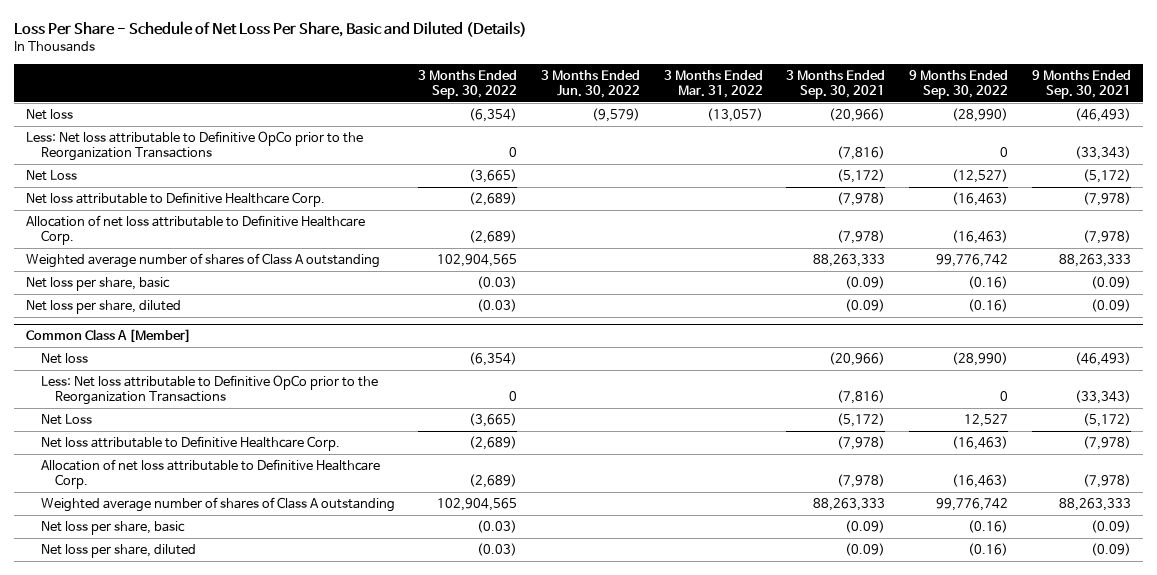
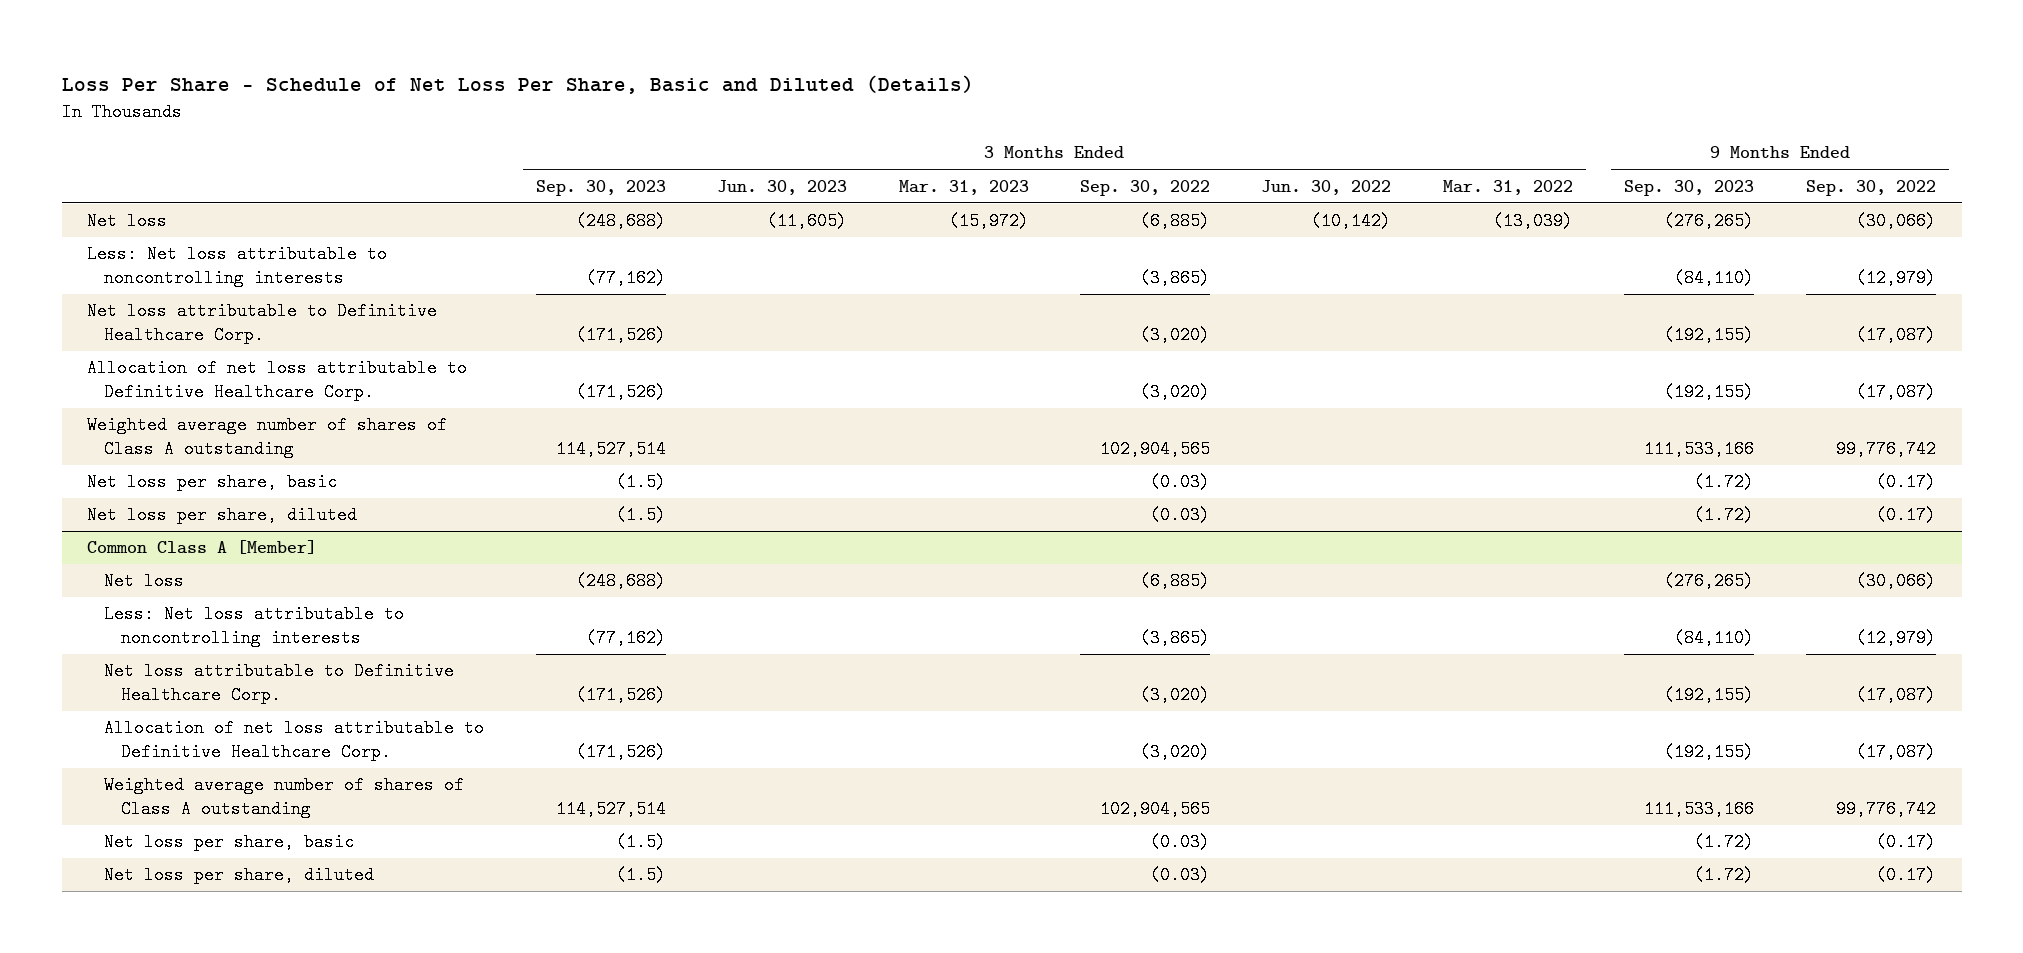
[786,69,886,100] 3 Months Ended Sep. 30, 2021 -> none
[1031,69,1131,100] 9 Months Ended Sep. 30, 2021 -> none
none -> [535,179,666,196] Sep. 30, 2023
none -> [717,179,848,195] Jun. 30, 2023
none -> [898,179,1029,195] Mar. 31, 2023
none -> [1624,179,1755,196] Sep. 30, 2023
[26,130,364,161] Less: Net loss attributable to Definitive OpCo prior to the Reorganization Transactions -> none
[469,107,518,122] (6,354) -> [1139,212,1210,231] (6,885)
[592,107,641,122] (9,579) -> [1311,212,1392,231] (10,142)
[706,107,763,122] (13,057) -> [1492,212,1573,231] (13,039)
[952,107,1009,122] (28,990) -> [1855,212,1936,231] (30,066)
[26,169,78,181] Net Loss -> [87,245,388,288] Less: Net loss attributable to noncontrolling interests
[469,168,518,183] (3,665) -> [1139,269,1210,288] (3,865)
[952,168,1009,183] (12,527) -> [1855,269,1936,288] (12,979)
[469,191,518,206] (2,689) -> [1139,326,1210,345] (3,020)
[952,191,1009,206] (16,463) -> [1855,326,1936,345] (17,087)
[469,229,518,244] (2,689) -> [1139,383,1210,402] (3,020)
[952,229,1009,244] (16,463) -> [1855,383,1936,402] (17,087)
[968,275,1009,289] (0.16) -> [1875,473,1936,492] (0.17)
[968,298,1009,312] (0.16) -> [1875,506,1936,525] (0.17)
[40,374,378,405] Less: Net loss attributable to Definitive OpCo prior to the Reorganization Transactions -> none
[469,351,518,366] (6,354) -> [1139,572,1210,591] (6,885)
[952,351,1009,366] (28,990) -> [1855,572,1936,591] (30,066)
[40,413,92,425] Net Loss -> [104,605,405,648] Less: Net loss attributable to noncontrolling interests
[469,412,518,427] (3,665) -> [1139,629,1210,648] (3,865)
[964,413,1009,427] 12,527 -> [1855,629,1936,648] (12,979)
[469,435,518,450] (2,689) -> [1139,686,1210,705] (3,020)
[952,435,1009,450] (16,463) -> [1855,686,1936,705] (17,087)
[469,473,518,488] (2,689) -> [1139,743,1210,762] (3,020)
[952,473,1009,488] (16,463) -> [1855,743,1936,762] (17,087)
[968,519,1009,533] (0.16) -> [1875,833,1936,852] (0.17)
[968,542,1009,556] (0.16) -> [1875,866,1936,885] (0.17)

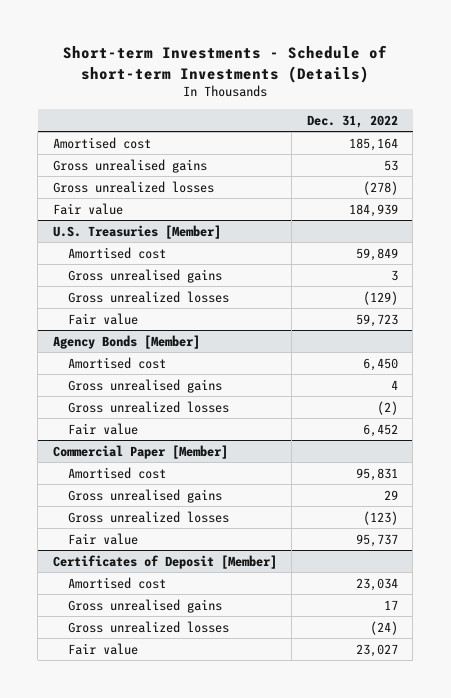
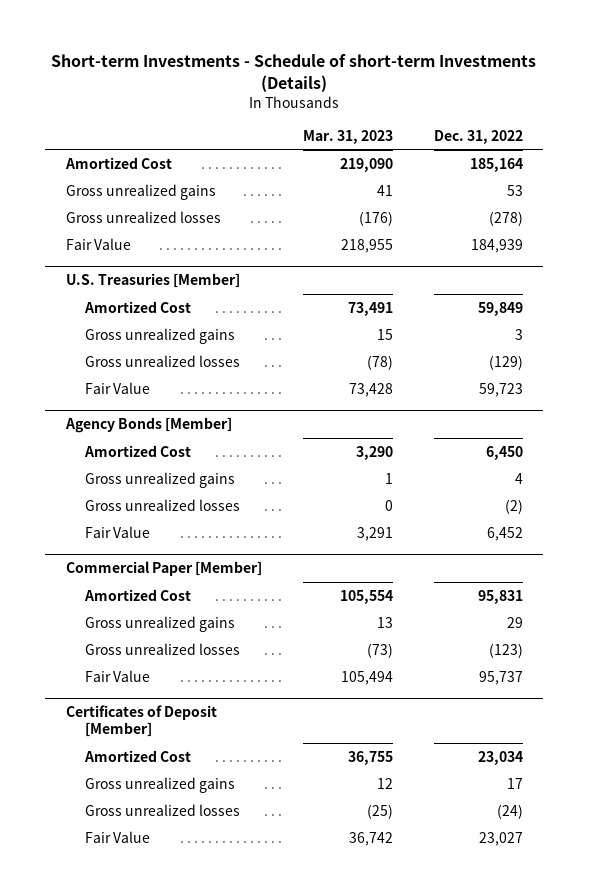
none -> [302,129,393,144] Mar. 31, 2023
[52,136,151,149] Amortised cost -> [64,156,172,169] Amortized Cost
[52,158,207,173] Gross unrealised gains -> [65,183,216,200] Gross unrealized gains
[52,202,123,215] Fair value -> [65,237,131,250] Fair Value
[68,246,167,259] Amortised cost -> [84,300,192,313] Amortized Cost
[68,268,223,283] Gross unrealised gains -> [85,327,236,344] Gross unrealized gains
[68,312,139,325] Fair value -> [85,381,151,394] Fair Value
[68,356,167,369] Amortised cost -> [84,444,192,457] Amortized Cost
[68,378,223,393] Gross unrealised gains -> [85,471,236,488] Gross unrealized gains
[68,422,139,435] Fair value -> [85,525,151,538] Fair Value
[68,466,167,479] Amortised cost -> [84,588,192,601] Amortized Cost
[68,488,223,503] Gross unrealised gains -> [85,615,236,632] Gross unrealized gains
[68,532,139,545] Fair value -> [85,669,151,682] Fair Value
[68,576,167,589] Amortised cost -> [84,749,192,762] Amortized Cost
[68,598,223,613] Gross unrealised gains -> [85,776,236,793] Gross unrealized gains
[68,642,139,655] Fair value -> [85,830,151,843] Fair Value

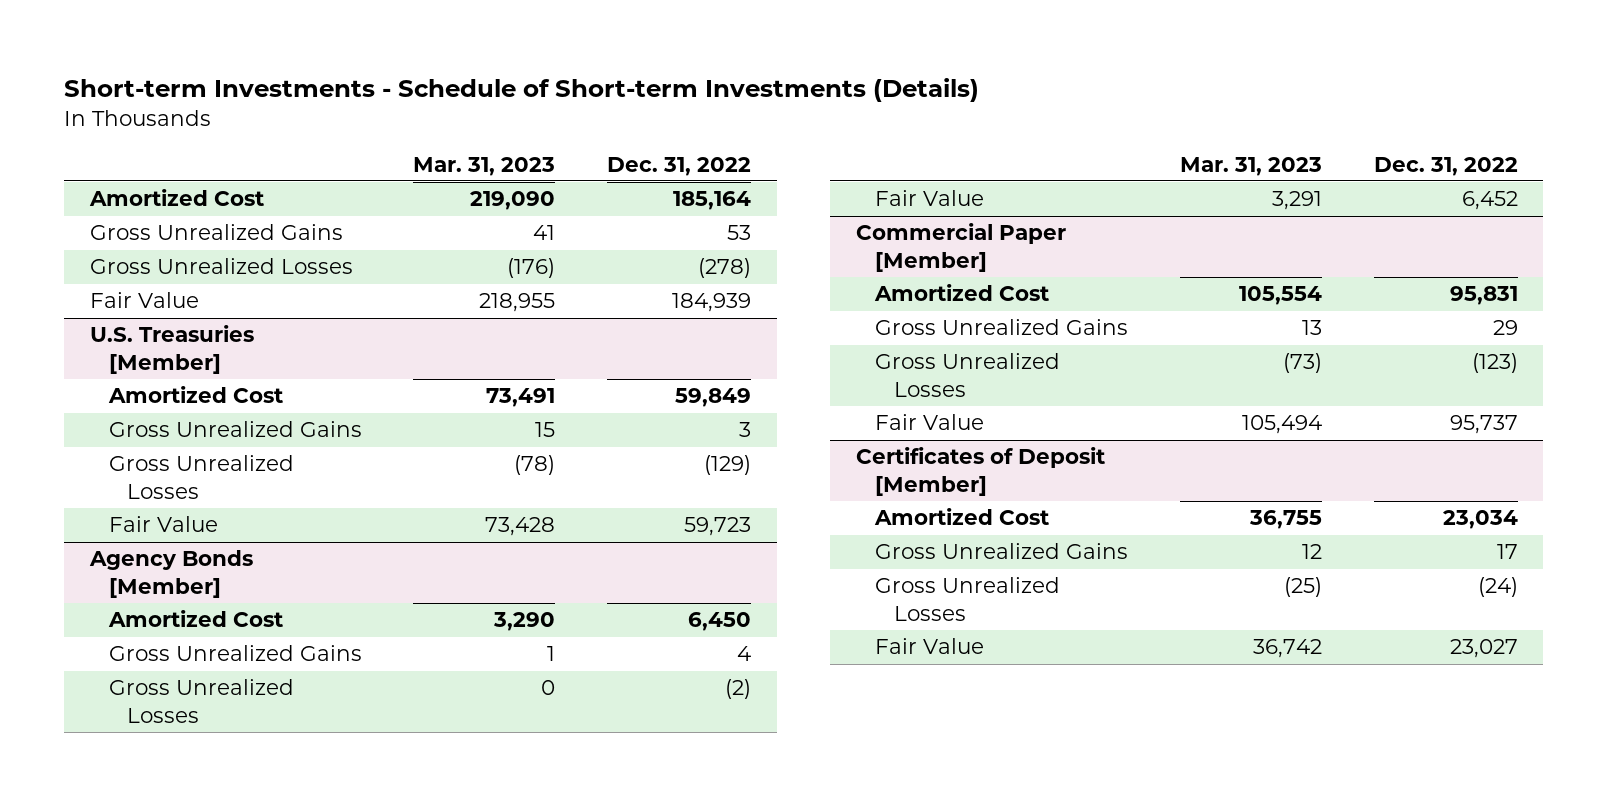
[51,54,537,92] Short-term Investments - Schedule of short-term Investments (Details) -> [64,78,980,103] Short-term Investments - Schedule of Short-term Investments (Details)
[65,183,216,200] Gross unrealized gains -> [89,224,343,241] Gross Unrealized Gains
[65,210,221,223] Gross unrealized losses -> [89,258,353,275] Gross Unrealized Losses
[85,327,236,344] Gross unrealized gains -> [108,421,362,438] Gross Unrealized Gains
[85,354,241,367] Gross unrealized losses -> [108,455,294,499] Gross Unrealized Losses
[85,471,236,488] Gross unrealized gains -> [108,645,362,662] Gross Unrealized Gains
[85,498,241,511] Gross unrealized losses -> [108,679,294,723] Gross Unrealized Losses
[85,615,236,632] Gross unrealized gains -> [874,319,1128,336] Gross Unrealized Gains
[85,642,241,655] Gross unrealized losses -> [874,353,1060,397] Gross Unrealized Losses
[85,776,236,793] Gross unrealized gains -> [874,543,1128,560] Gross Unrealized Gains
[85,803,241,816] Gross unrealized losses -> [874,577,1060,621] Gross Unrealized Losses

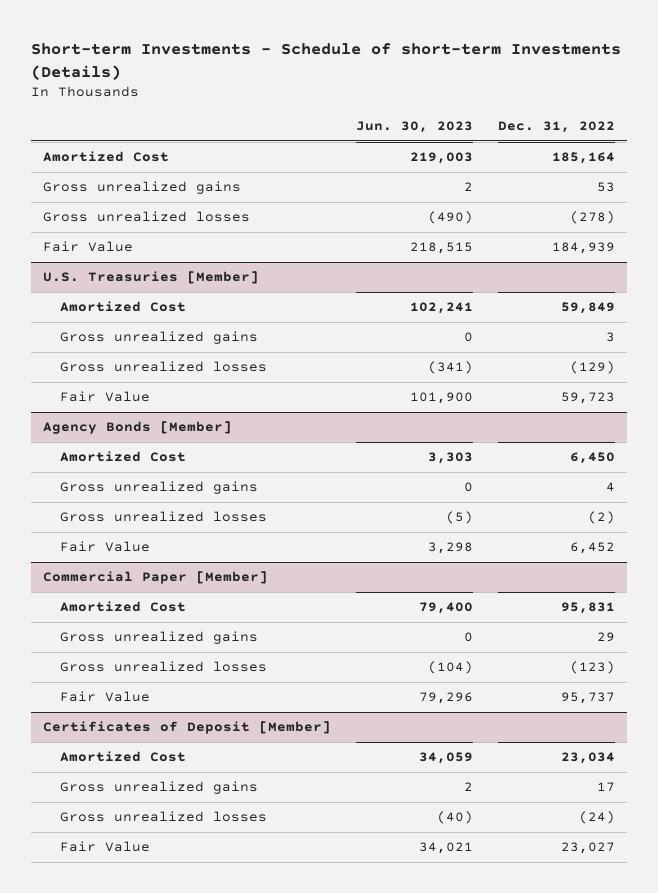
[64,78,980,103] Short-term Investments - Schedule of Short-term Investments (Details) -> [30,42,621,80] Short-term Investments - Schedule of short-term Investments (Details)
[413,156,556,176] Mar. 31, 2023 -> none
none -> [355,121,473,134] Jun. 30, 2023
[89,224,343,241] Gross Unrealized Gains -> [43,181,242,195] Gross unrealized gains
[89,258,353,275] Gross Unrealized Losses -> [43,211,251,223] Gross unrealized losses
[108,421,362,438] Gross Unrealized Gains -> [60,331,259,345] Gross unrealized gains
[108,455,294,499] Gross Unrealized Losses -> [60,361,268,373] Gross unrealized losses
[108,645,362,662] Gross Unrealized Gains -> [60,481,259,495] Gross unrealized gains
[108,679,294,723] Gross Unrealized Losses -> [60,511,268,523] Gross unrealized losses
[874,319,1128,336] Gross Unrealized Gains -> [60,631,259,645] Gross unrealized gains
[874,353,1060,397] Gross Unrealized Losses -> [60,661,268,673] Gross unrealized losses
[874,543,1128,560] Gross Unrealized Gains -> [60,781,259,795] Gross unrealized gains
[874,577,1060,621] Gross Unrealized Losses -> [60,811,268,823] Gross unrealized losses

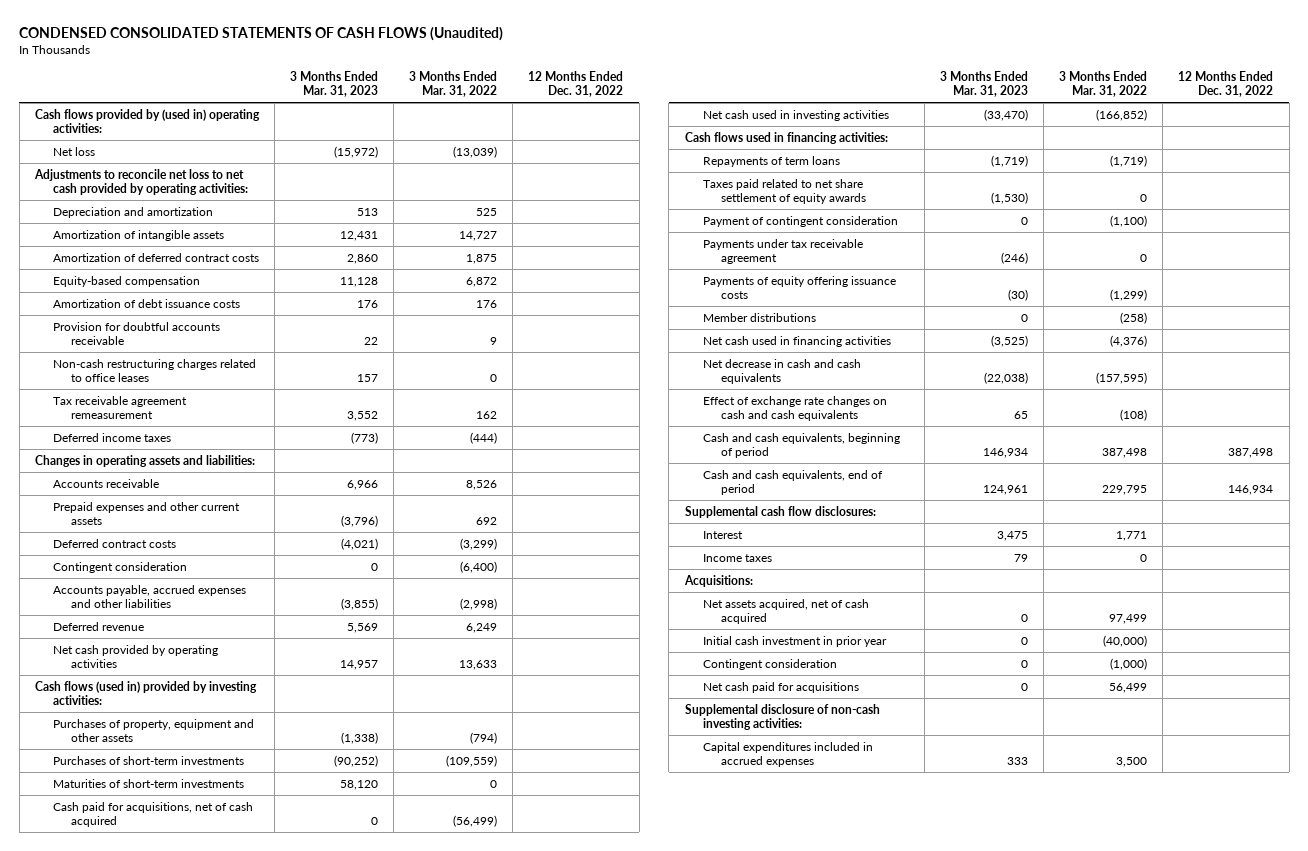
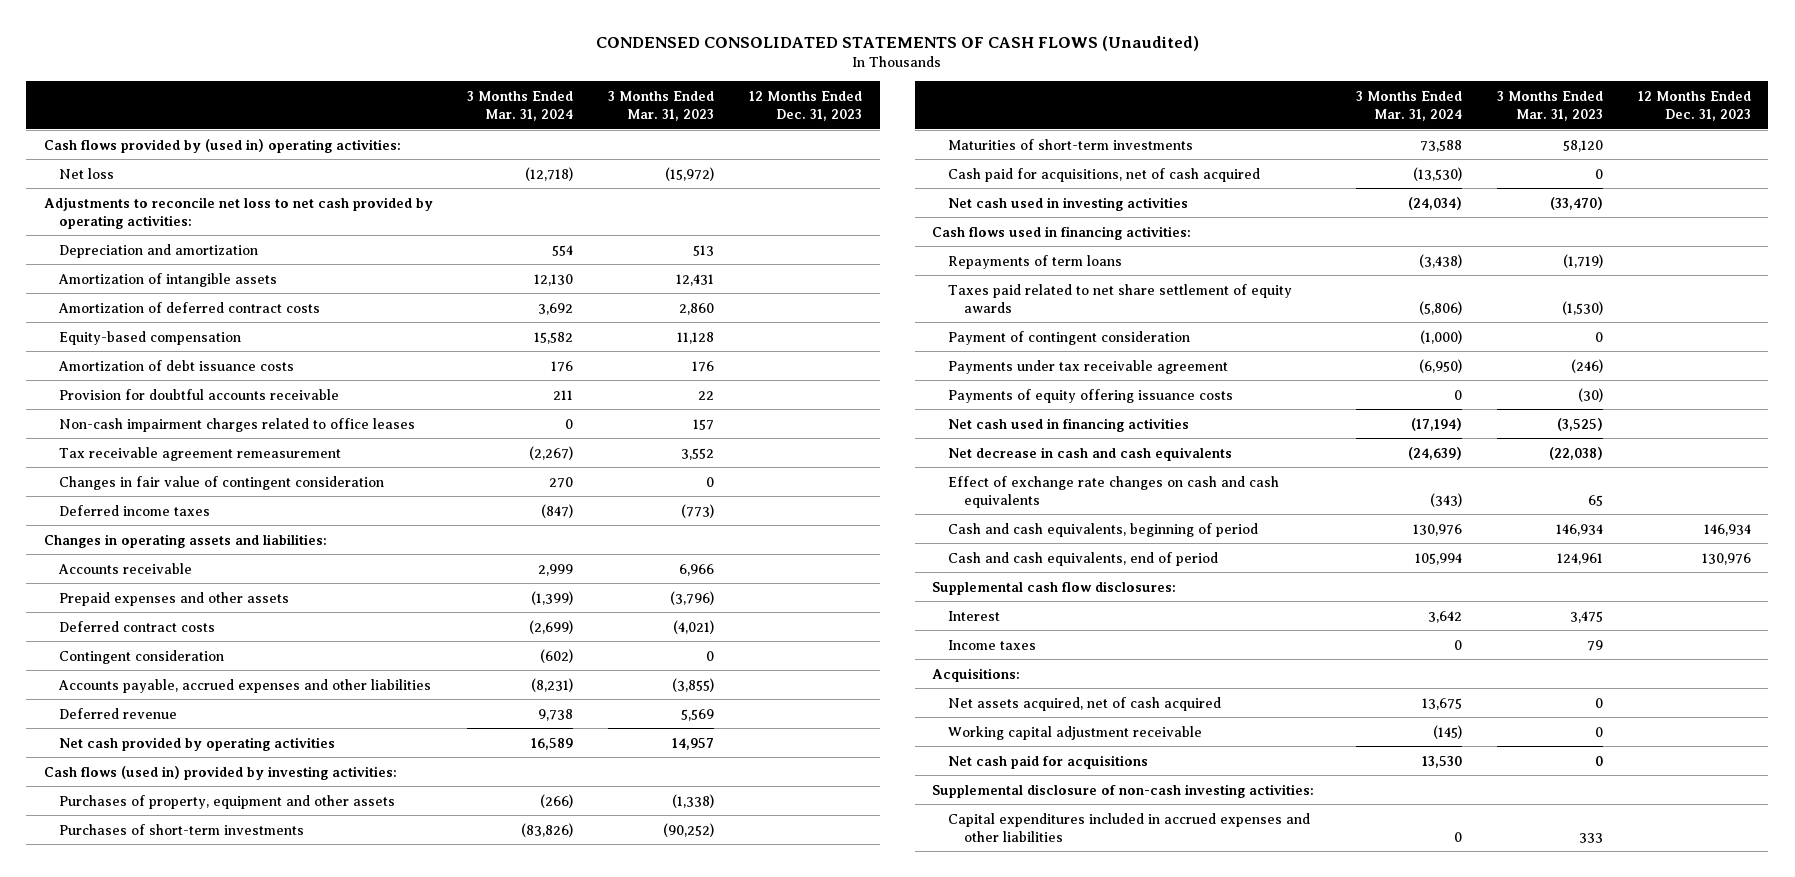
[409,71,498,98] 3 Months Ended Mar. 31, 2022 -> none
[528,71,624,98] 12 Months Ended Dec. 31, 2022 -> none
none -> [467,90,574,121] 3 Months Ended Mar. 31, 2024
none -> [749,90,863,121] 12 Months Ended Dec. 31, 2023
[52,358,256,382] Non-cash restructuring charges related to office leases -> [59,417,416,432] Non-cash impairment charges related to office leases
none -> [59,475,385,490] Changes in fair value of contingent consideration
[52,501,240,525] Prepaid expenses and other current assets -> [59,591,290,606] Prepaid expenses and other assets
[702,312,816,322] Member distributions -> none
[702,635,887,647] Initial cash investment in prior year -> none
[702,658,837,670] Contingent consideration -> none
none -> [948,725,1203,740] Working capital adjustment receivable
[702,741,873,767] Capital expenditures included in accrued expenses -> [948,812,1311,842] Capital expenditures included in accrued expenses and other liabilities

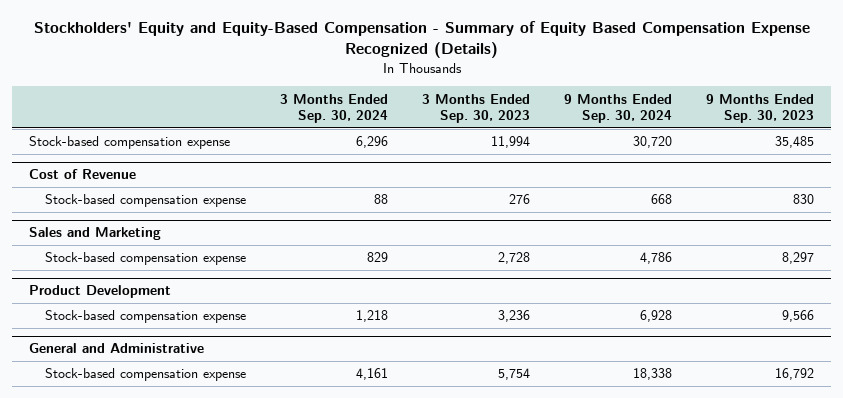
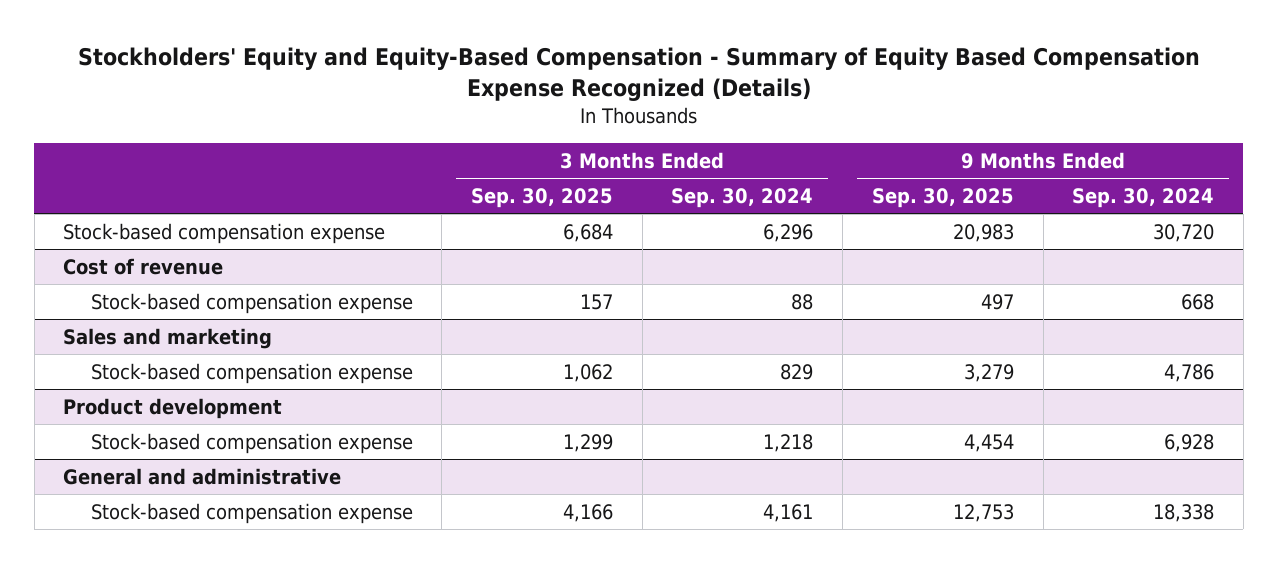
[421,93,530,123] 3 Months Ended Sep. 30, 2023 -> none
[705,93,814,123] 9 Months Ended Sep. 30, 2023 -> none
none -> [471,188,614,209] Sep. 30, 2025
none -> [871,188,1014,209] Sep. 30, 2025
[29,169,137,180] Cost of Revenue -> [63,257,224,275] Cost of revenue
[29,227,162,241] Sales and Marketing -> [63,327,273,349] Sales and marketing
[29,285,172,299] Product Development -> [63,397,283,419] Product development
[29,343,205,354] General and Administrative -> [63,467,342,485] General and administrative

